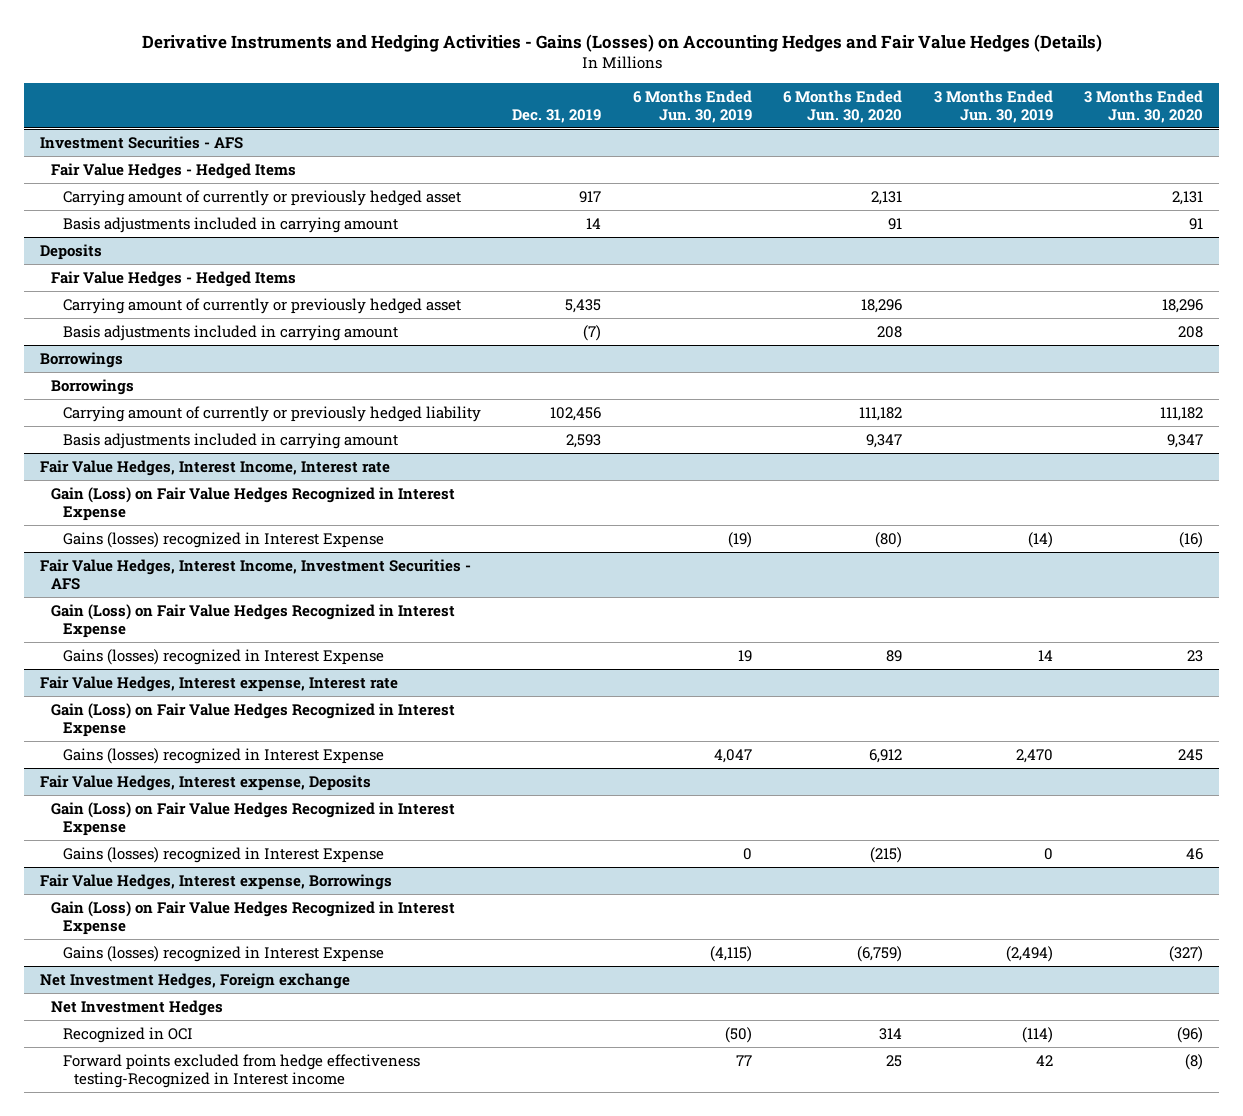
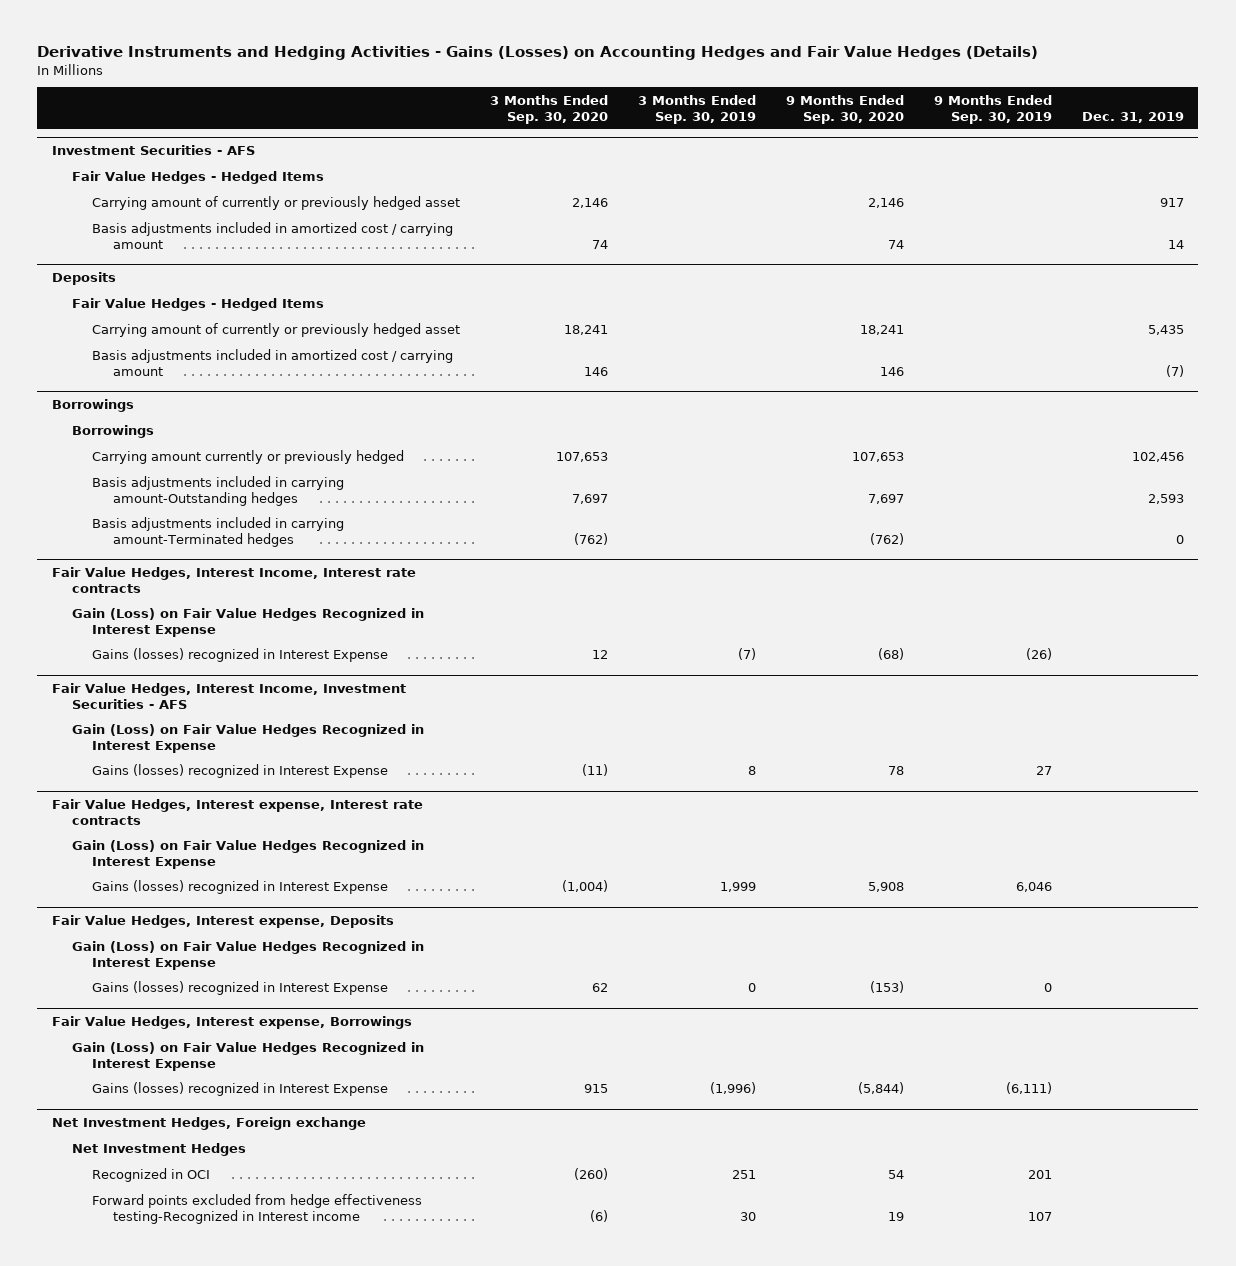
[632,89,752,123] 6 Months Ended Jun. 30, 2019 -> none
[783,89,903,123] 6 Months Ended Jun. 30, 2020 -> none
[933,89,1053,123] 3 Months Ended Jun. 30, 2019 -> none
[1084,89,1204,123] 3 Months Ended Jun. 30, 2020 -> none
none -> [490,94,609,124] 3 Months Ended Sep. 30, 2020
none -> [638,94,757,124] 3 Months Ended Sep. 30, 2019
none -> [785,94,904,124] 9 Months Ended Sep. 30, 2020
none -> [933,94,1052,124] 9 Months Ended Sep. 30, 2019
[62,216,398,233] Basis adjustments included in carrying amount -> [92,222,454,250] Basis adjustments included in amortized cost / carrying amount
[62,324,398,341] Basis adjustments included in carrying amount -> [92,349,454,377] Basis adjustments included in amortized cost / carrying amount
[62,405,481,422] Carrying amount of currently or previously hedged liability -> [92,450,405,465] Carrying amount currently or previously hedged
[62,432,398,449] Basis adjustments included in carrying amount -> [92,476,345,507] Basis adjustments included in carrying amount-Outstanding hedges
none -> [92,517,345,548] Basis adjustments included in carrying amount-Terminated hedges
[40,459,391,476] Fair Value Hedges, Interest Income, Interest rate -> [52,567,417,594] Fair Value Hedges, Interest Income, Interest rate contracts
[40,675,399,692] Fair Value Hedges, Interest expense, Interest rate -> [52,799,424,826] Fair Value Hedges, Interest expense, Interest rate contracts

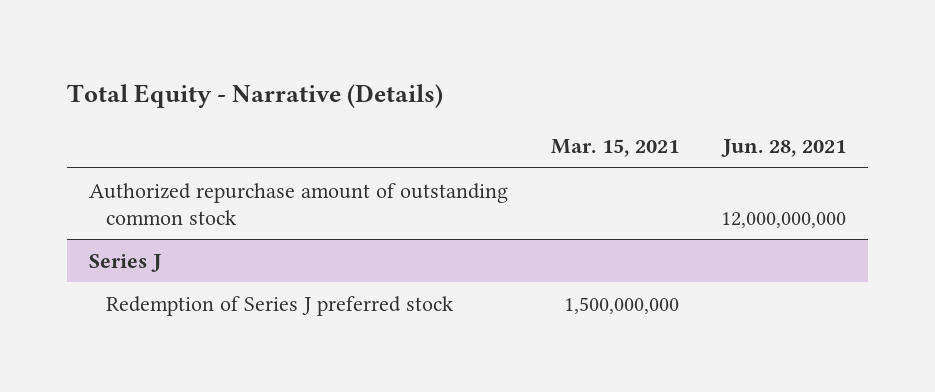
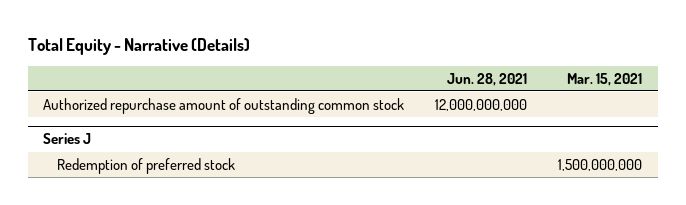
[105,295,454,316] Redemption of Series J preferred stock -> [56,158,235,175] Redemption of preferred stock

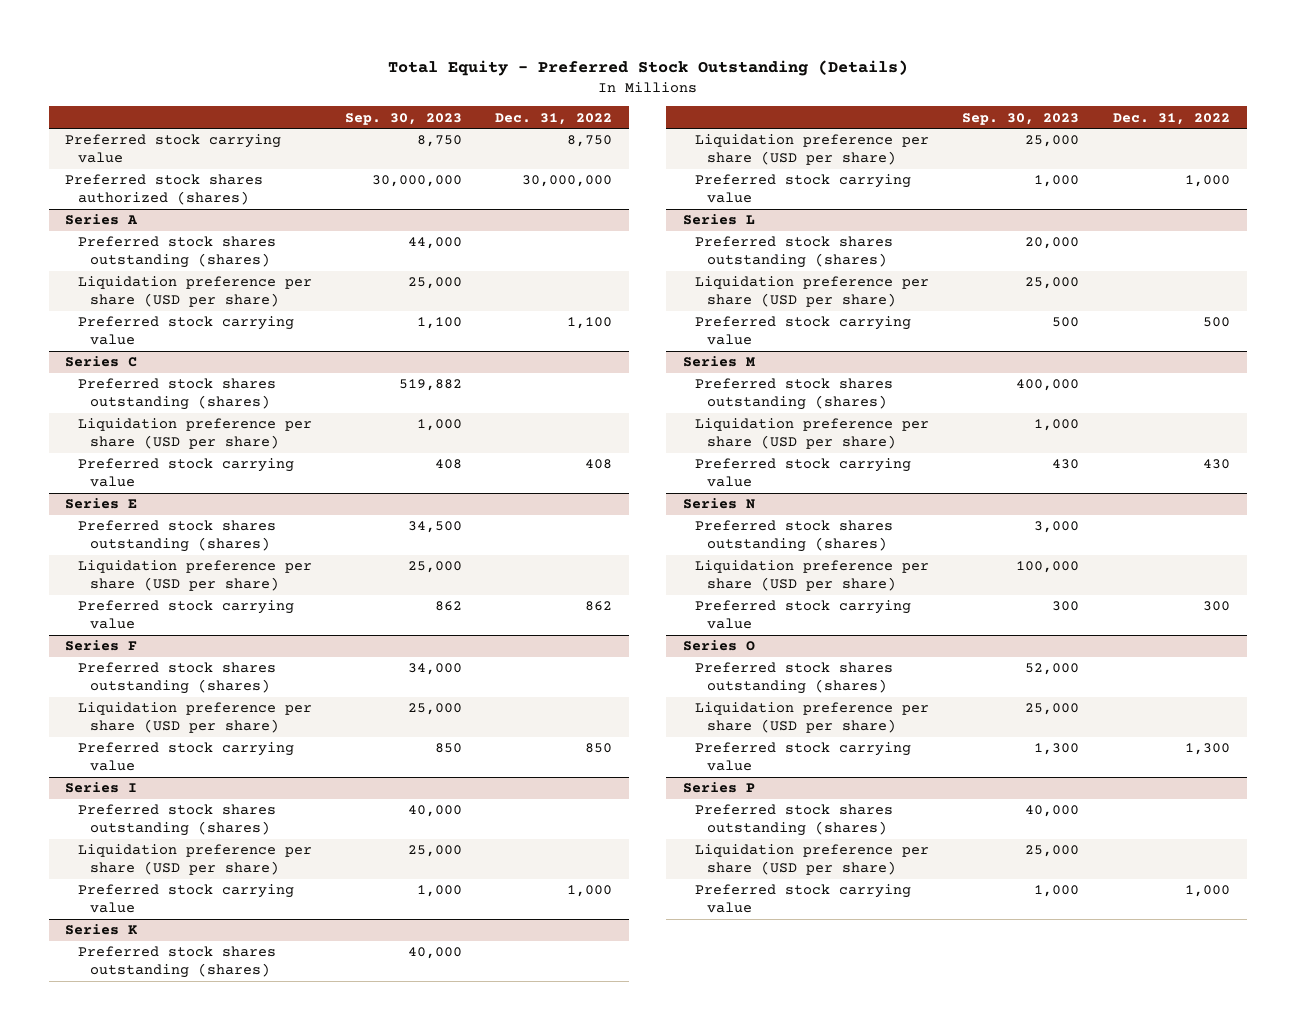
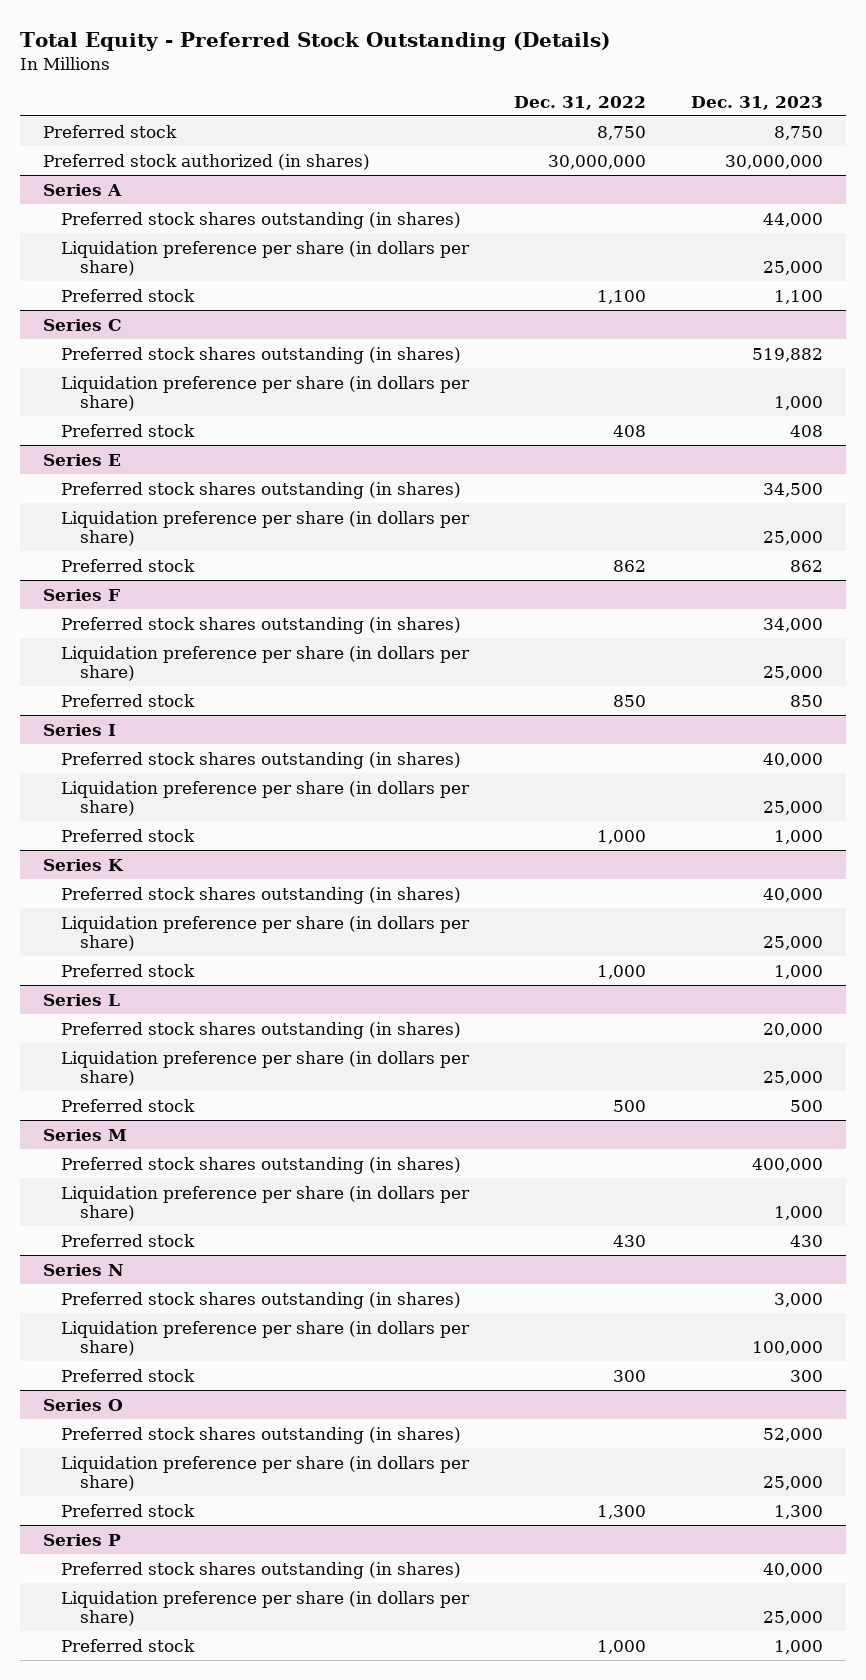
[345,112,463,125] Sep. 30, 2023 -> none
none -> [691,95,824,110] Dec. 31, 2023
[65,134,282,164] Preferred stock carrying value -> [42,124,177,138] Preferred stock
[65,174,264,206] Preferred stock shares authorized (shares) -> [42,153,370,170] Preferred stock authorized (in shares)
[77,236,276,269] Preferred stock shares outstanding (shares) -> [61,211,462,229] Preferred stock shares outstanding (in shares)
[77,276,312,308] Liquidation preference per share (USD per share) -> [61,240,471,277] Liquidation preference per share (in dollars per share)
[77,316,294,346] Preferred stock carrying value -> [61,288,196,302] Preferred stock
[77,378,276,411] Preferred stock shares outstanding (shares) -> [61,346,462,364] Preferred stock shares outstanding (in shares)
[77,418,312,450] Liquidation preference per share (USD per share) -> [61,375,471,412] Liquidation preference per share (in dollars per share)
[77,458,294,488] Preferred stock carrying value -> [61,423,196,437] Preferred stock
[77,520,276,553] Preferred stock shares outstanding (shares) -> [61,481,462,499] Preferred stock shares outstanding (in shares)
[77,560,312,592] Liquidation preference per share (USD per share) -> [61,510,471,547] Liquidation preference per share (in dollars per share)
[77,600,294,630] Preferred stock carrying value -> [61,558,196,572] Preferred stock
[77,662,276,695] Preferred stock shares outstanding (shares) -> [61,616,462,634] Preferred stock shares outstanding (in shares)
[77,702,312,734] Liquidation preference per share (USD per share) -> [61,645,471,682] Liquidation preference per share (in dollars per share)
[77,742,294,772] Preferred stock carrying value -> [61,693,196,707] Preferred stock
[77,804,276,837] Preferred stock shares outstanding (shares) -> [61,751,462,769] Preferred stock shares outstanding (in shares)
[77,844,312,876] Liquidation preference per share (USD per share) -> [61,780,471,817] Liquidation preference per share (in dollars per share)
[77,884,294,914] Preferred stock carrying value -> [61,828,196,842] Preferred stock
[77,946,276,979] Preferred stock shares outstanding (shares) -> [61,886,462,904] Preferred stock shares outstanding (in shares)
[694,134,929,166] Liquidation preference per share (USD per share) -> [61,915,471,952] Liquidation preference per share (in dollars per share)
[694,174,911,204] Preferred stock carrying value -> [61,963,196,977] Preferred stock
[694,236,893,269] Preferred stock shares outstanding (shares) -> [61,1021,462,1039] Preferred stock shares outstanding (in shares)
[694,276,929,308] Liquidation preference per share (USD per share) -> [61,1050,471,1087] Liquidation preference per share (in dollars per share)
[694,316,911,346] Preferred stock carrying value -> [61,1098,196,1112] Preferred stock
[694,378,893,411] Preferred stock shares outstanding (shares) -> [61,1156,462,1174] Preferred stock shares outstanding (in shares)
[694,418,929,450] Liquidation preference per share (USD per share) -> [61,1185,471,1222] Liquidation preference per share (in dollars per share)
[694,458,911,488] Preferred stock carrying value -> [61,1233,196,1247] Preferred stock
[694,520,893,553] Preferred stock shares outstanding (shares) -> [61,1291,462,1309] Preferred stock shares outstanding (in shares)
[694,560,929,592] Liquidation preference per share (USD per share) -> [61,1320,471,1357] Liquidation preference per share (in dollars per share)
[694,600,911,630] Preferred stock carrying value -> [61,1368,196,1382] Preferred stock
[694,662,893,695] Preferred stock shares outstanding (shares) -> [61,1426,462,1444] Preferred stock shares outstanding (in shares)
[694,702,929,734] Liquidation preference per share (USD per share) -> [61,1455,471,1492] Liquidation preference per share (in dollars per share)
[694,742,911,772] Preferred stock carrying value -> [61,1503,196,1517] Preferred stock
[694,804,893,837] Preferred stock shares outstanding (shares) -> [61,1561,462,1579] Preferred stock shares outstanding (in shares)
[694,844,929,876] Liquidation preference per share (USD per share) -> [61,1590,471,1627] Liquidation preference per share (in dollars per share)
[694,884,911,914] Preferred stock carrying value -> [61,1638,196,1652] Preferred stock

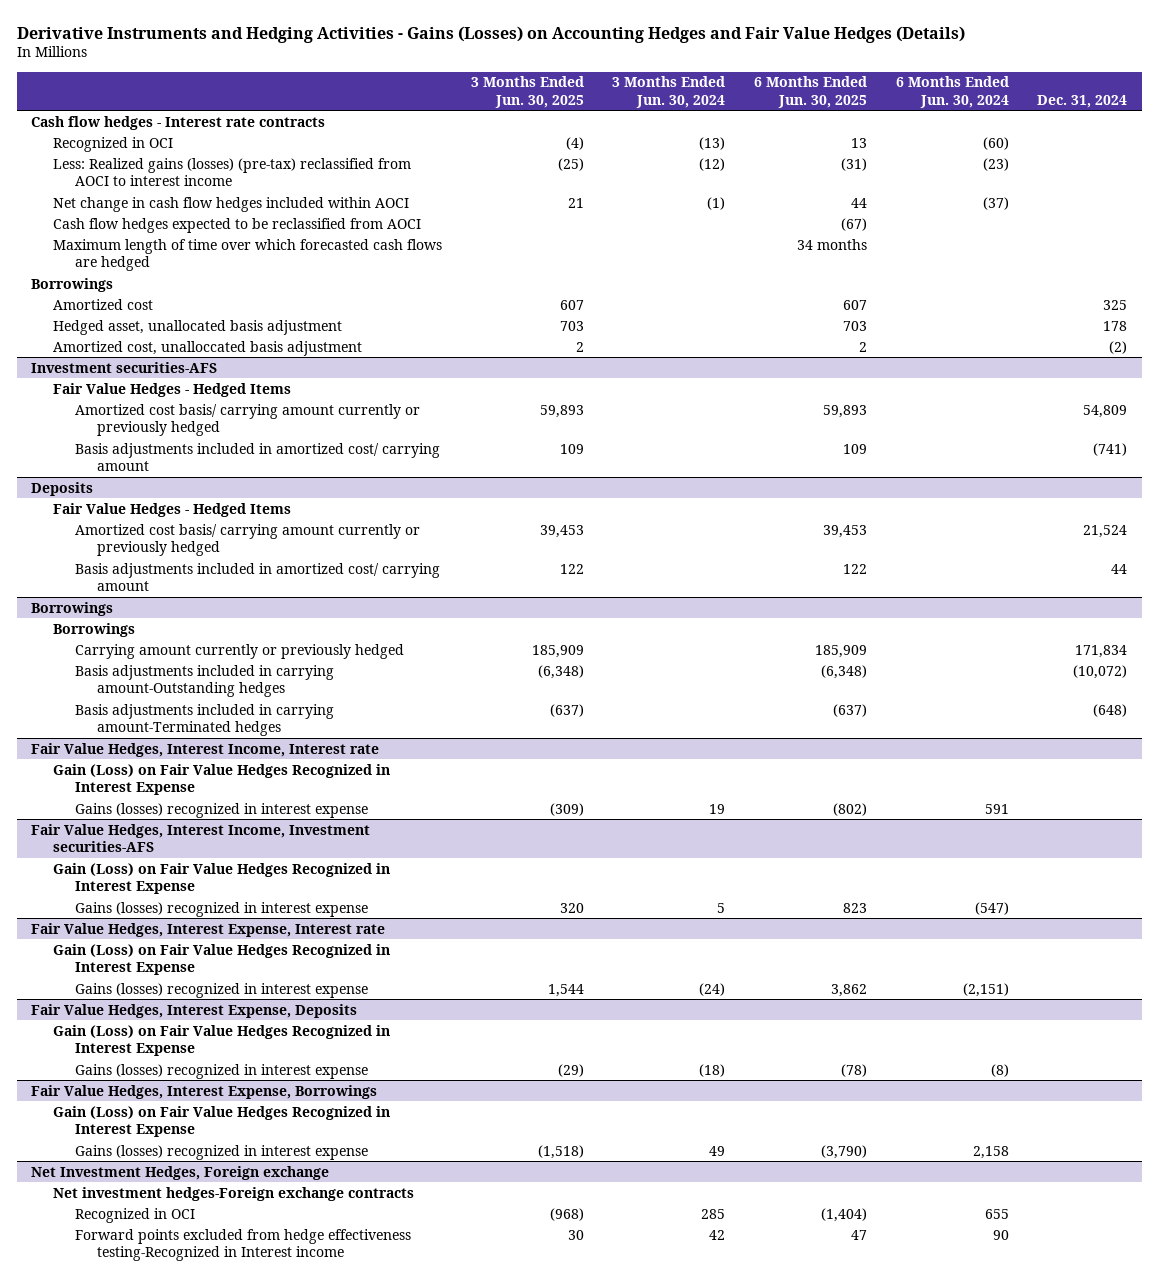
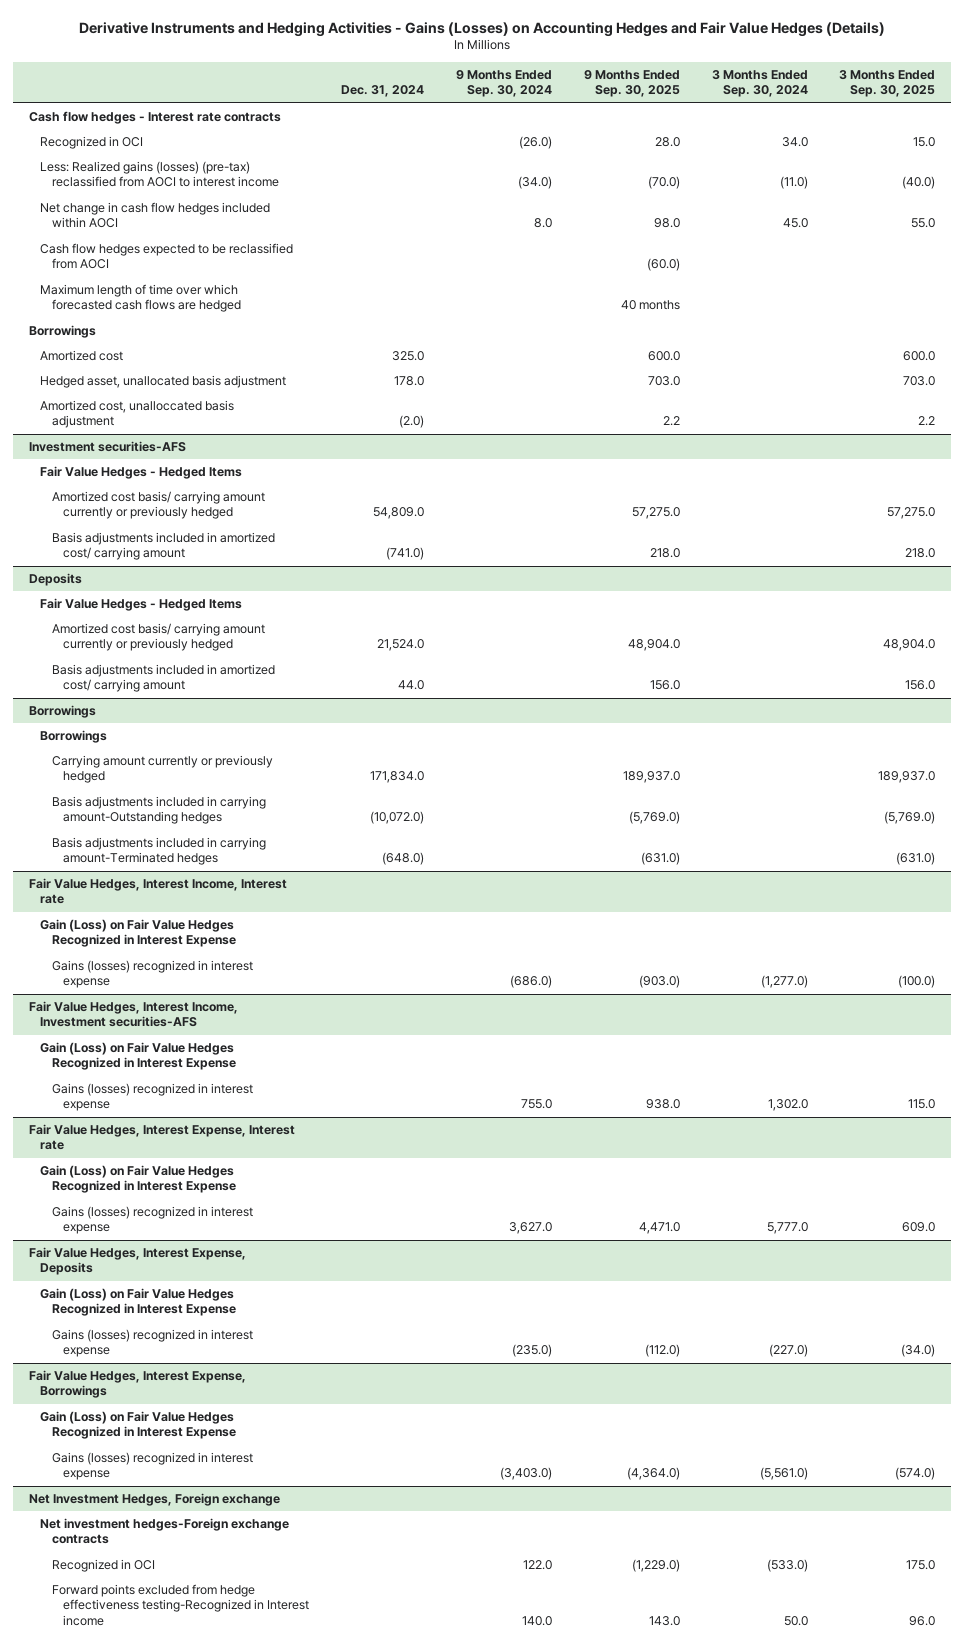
[470,76,584,108] 3 Months Ended Jun. 30, 2025 -> none
[612,76,726,108] 3 Months Ended Jun. 30, 2024 -> none
[754,76,868,108] 6 Months Ended Jun. 30, 2025 -> none
[895,76,1009,108] 6 Months Ended Jun. 30, 2024 -> none
none -> [455,70,552,98] 9 Months Ended Sep. 30, 2024
none -> [583,70,680,98] 9 Months Ended Sep. 30, 2025
none -> [711,70,808,98] 3 Months Ended Sep. 30, 2024
none -> [839,70,936,98] 3 Months Ended Sep. 30, 2025
[1103,299,1128,310] 325 -> [391,351,424,362] 325.0
[1103,320,1128,331] 178 -> [393,376,424,387] 178.0
[1109,340,1128,354] (2) -> [398,415,424,429] (2.0)
[1083,404,1128,418] 54,809 -> [372,507,424,520] 54,809.0
[1093,442,1128,456] (741) -> [385,547,424,561] (741.0)
[1083,524,1128,538] 21,524 -> [376,639,424,652] 21,524.0
[1111,563,1128,574] 44 -> [397,680,424,691] 44.0
[1075,644,1128,658] 171,834 -> [369,771,424,784] 171,834.0
[1073,664,1128,679] (10,072) -> [369,811,424,825] (10,072.0)
[1093,703,1128,717] (648) -> [381,852,424,866] (648.0)

